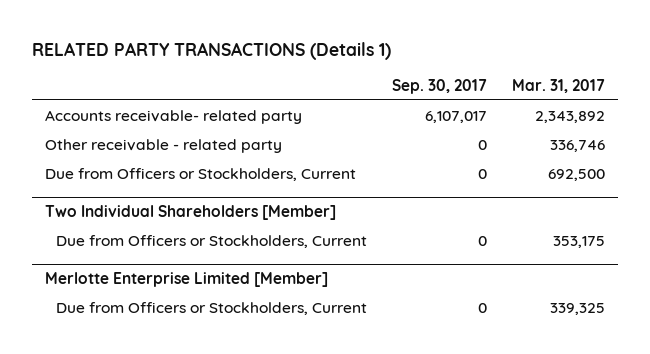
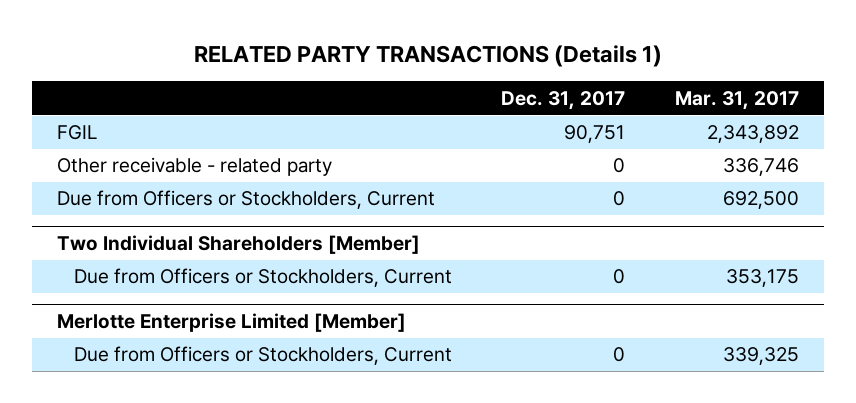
[392,78,488,94] Sep. 30, 2017 -> none
none -> [501,90,626,110] Dec. 31, 2017
[44,109,302,124] Accounts receivable- related party -> [56,125,97,141] FGIL

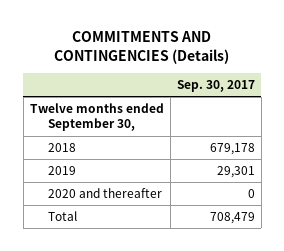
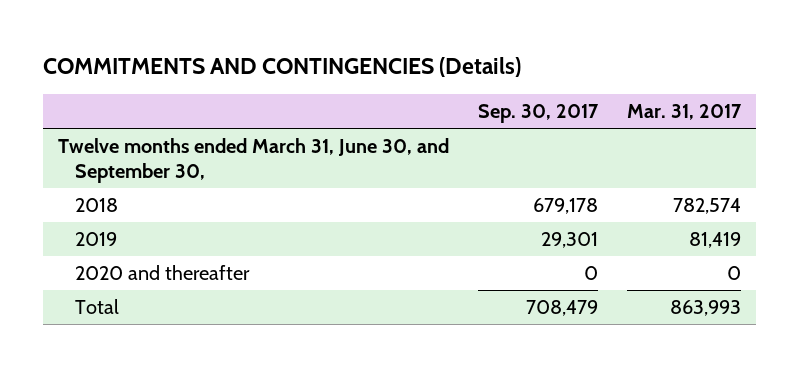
none -> [627,104,743,121] Mar. 31, 2017
[29,103,164,132] Twelve months ended September 30, -> [57,138,449,183] Twelve months ended March 31, June 30, and September 30,

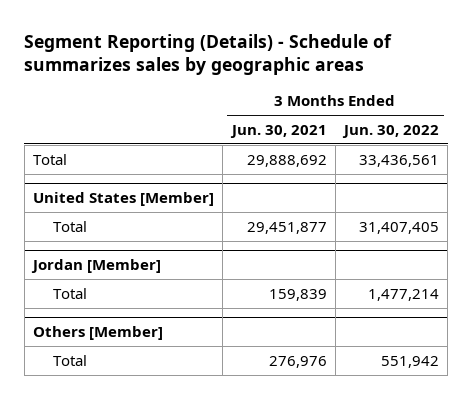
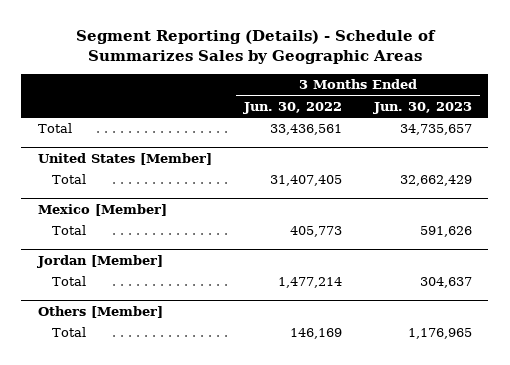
[24,33,393,76] Segment Reporting (Details) - Schedule of summarizes sales by geographic areas -> [75,30,436,65] Segment Reporting (Details) - Schedule of Summarizes Sales by Geographic Areas
[229,124,327,138] Jun. 30, 2021 -> none
none -> [373,101,473,114] Jun. 30, 2023
none -> [37,203,167,216] Mexico [Member]
none -> [51,225,86,236] Total
[381,355,440,368] 551,942 -> [289,328,342,340] 146,169

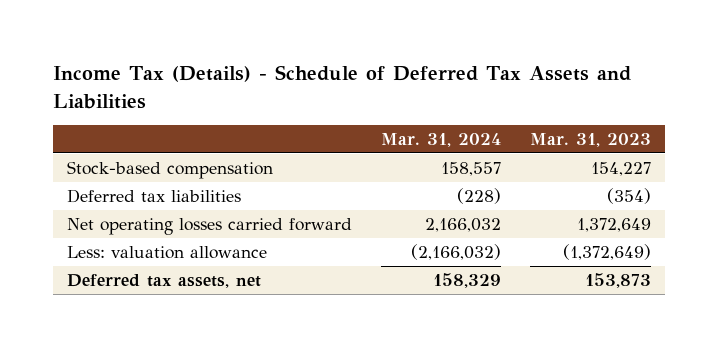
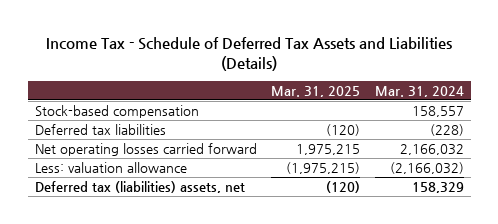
[53,65,632,109] Income Tax (Details) - Schedule of Deferred Tax Assets and Liabilities -> [46,36,453,72] Income Tax - Schedule of Deferred Tax Assets and Liabilities (Details)
[529,133,651,148] Mar. 31, 2023 -> none
none -> [271,85,361,97] Mar. 31, 2025
[67,273,262,288] Deferred tax assets, net -> [34,180,245,193] Deferred tax (liabilities) assets, net

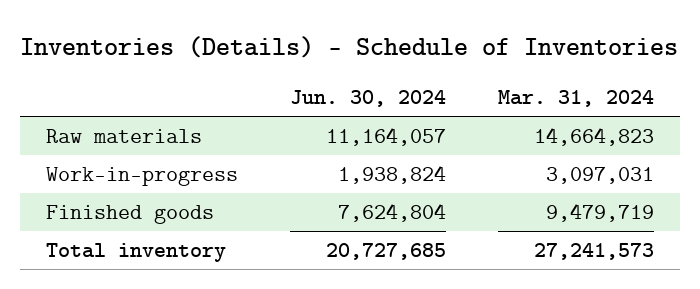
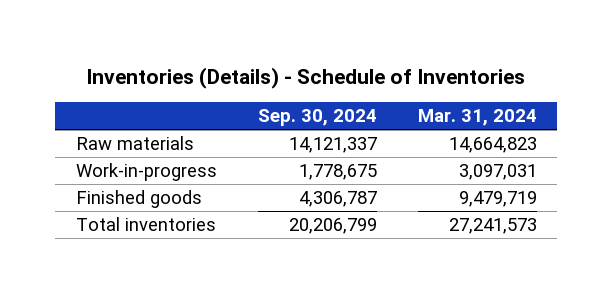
[290,90,447,108] Jun. 30, 2024 -> none
none -> [257,109,377,127] Sep. 30, 2024
[45,242,226,262] Total inventory -> [75,217,216,232] Total inventories

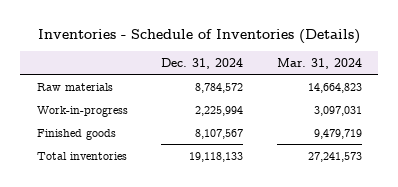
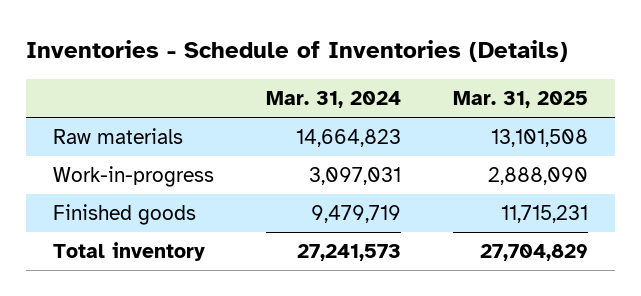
[161,57,244,69] Dec. 31, 2024 -> none
none -> [453,91,589,109] Mar. 31, 2025
[36,151,127,160] Total inventories -> [52,241,205,261] Total inventory

